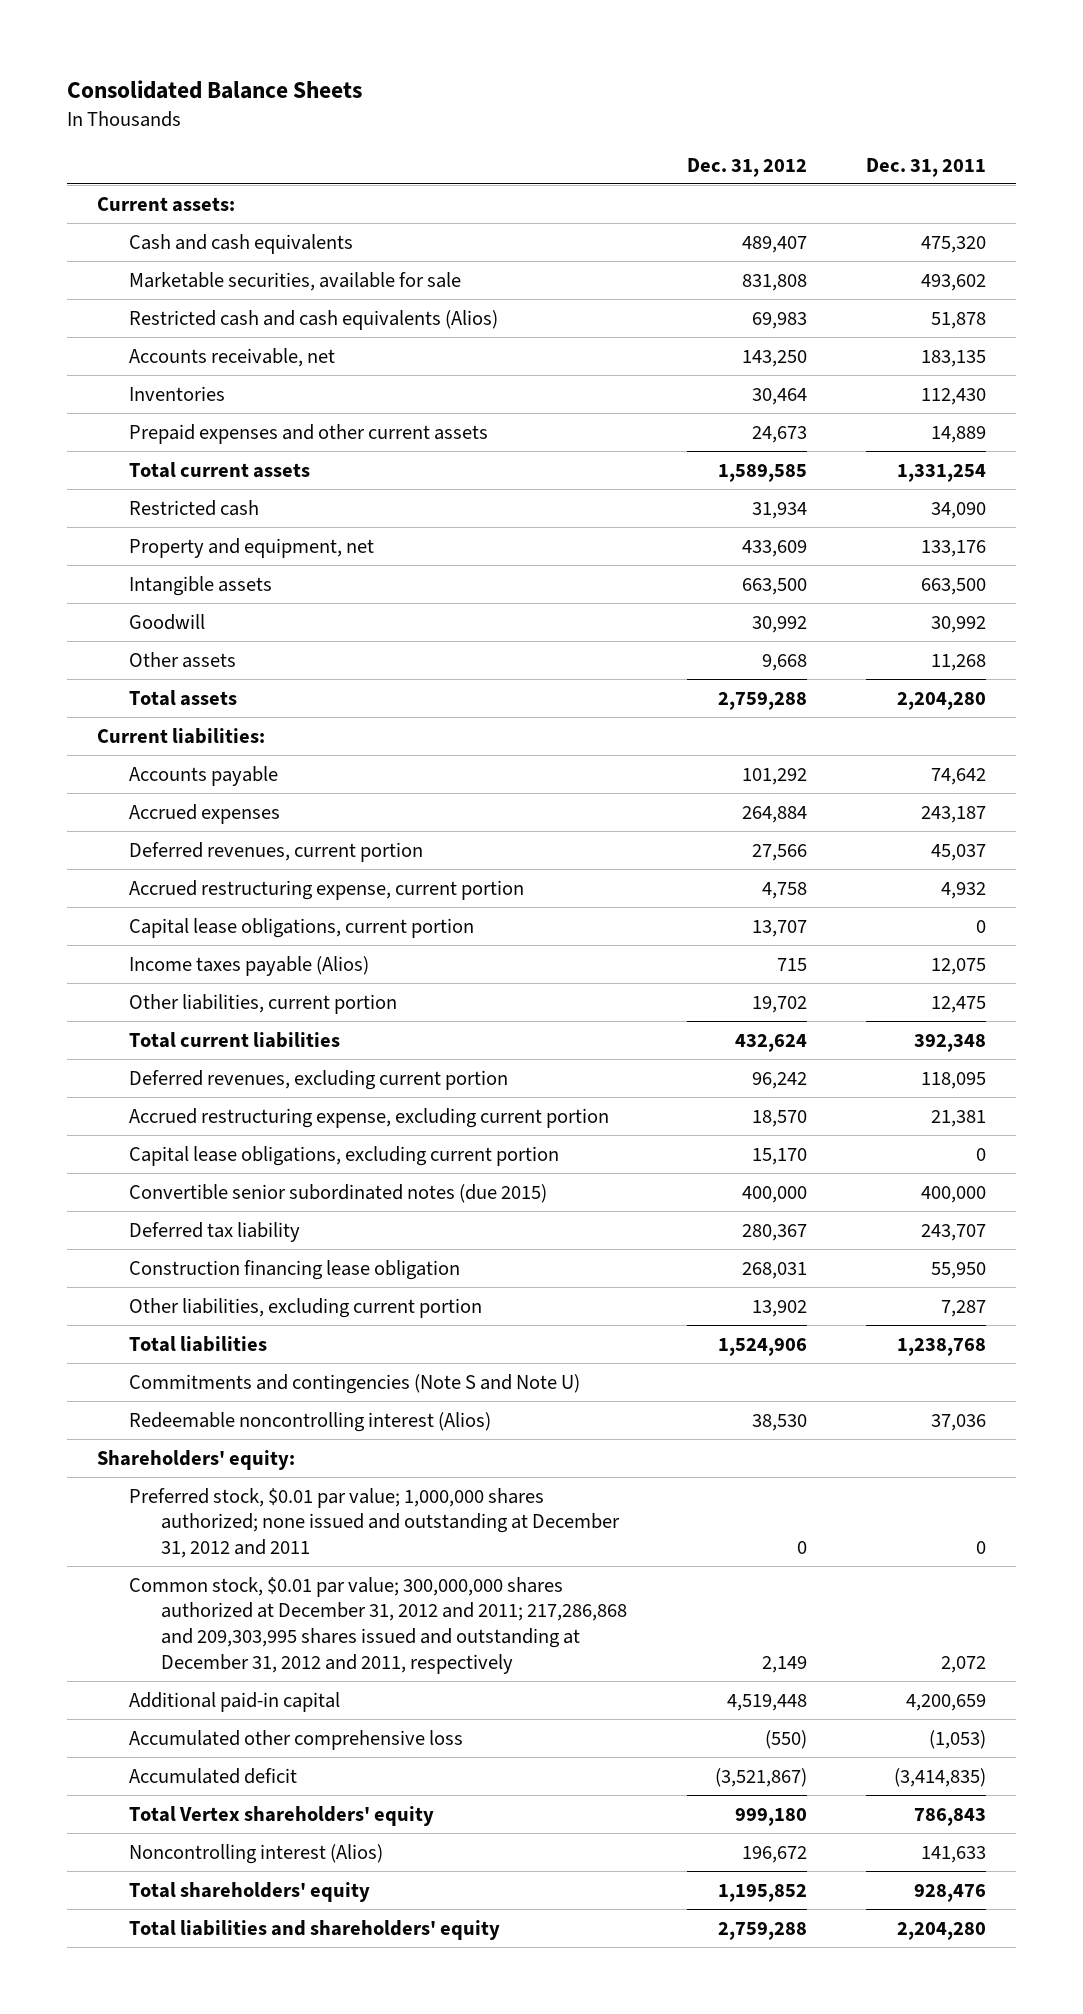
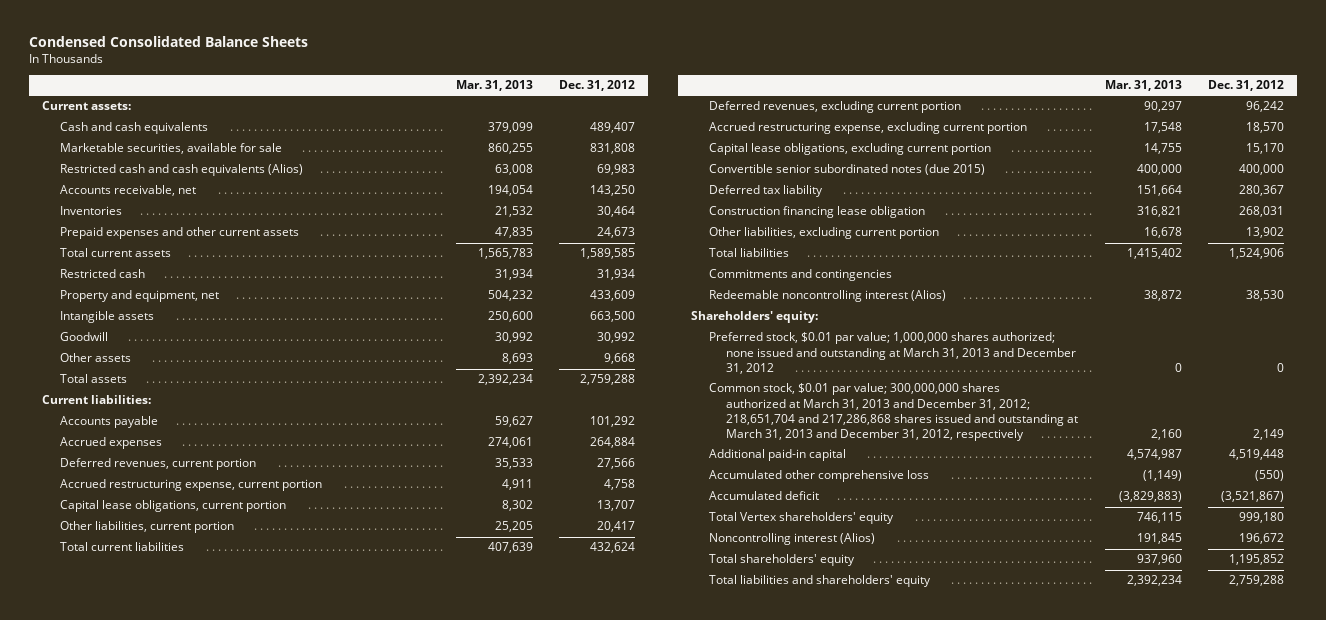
[66,80,362,100] Consolidated Balance Sheets -> [28,36,308,48] Condensed Consolidated Balance Sheets
[866,157,987,177] Dec. 31, 2011 -> none
none -> [455,80,533,92] Mar. 31, 2013
[128,955,369,976] Income taxes payable (Alios) -> none
[751,995,807,1013] 19,702 -> [597,521,636,533] 20,417
[128,1373,580,1394] Commitments and contingencies (Note S and Note U) -> [708,269,892,282] Commitments and contingencies
[128,1487,620,1559] Preferred stock, $0.01 par value; 1,000,000 shares authorized; none issued and outstanding at December 31, 2012 and 2011 -> [708,332,1077,374] Preferred stock, $0.01 par value; 1,000,000 shares authorized; none issued and outstanding at March 31, 2013 and December 31, 2012
[128,1576,627,1675] Common stock, $0.01 par value; 300,000,000 shares authorized at December 31, 2012 and 2011; 217,286,868 and 209,303,995 shares issued and outstanding at December 31, 2012 and 2011, respectively -> [708,383,1079,442] Common stock, $0.01 par value; 300,000,000 shares authorized at March 31, 2013 and December 31, 2012; 218,651,704 and 217,286,868 shares issued and outstanding at March 31, 2013 and December 31, 2012, respectively

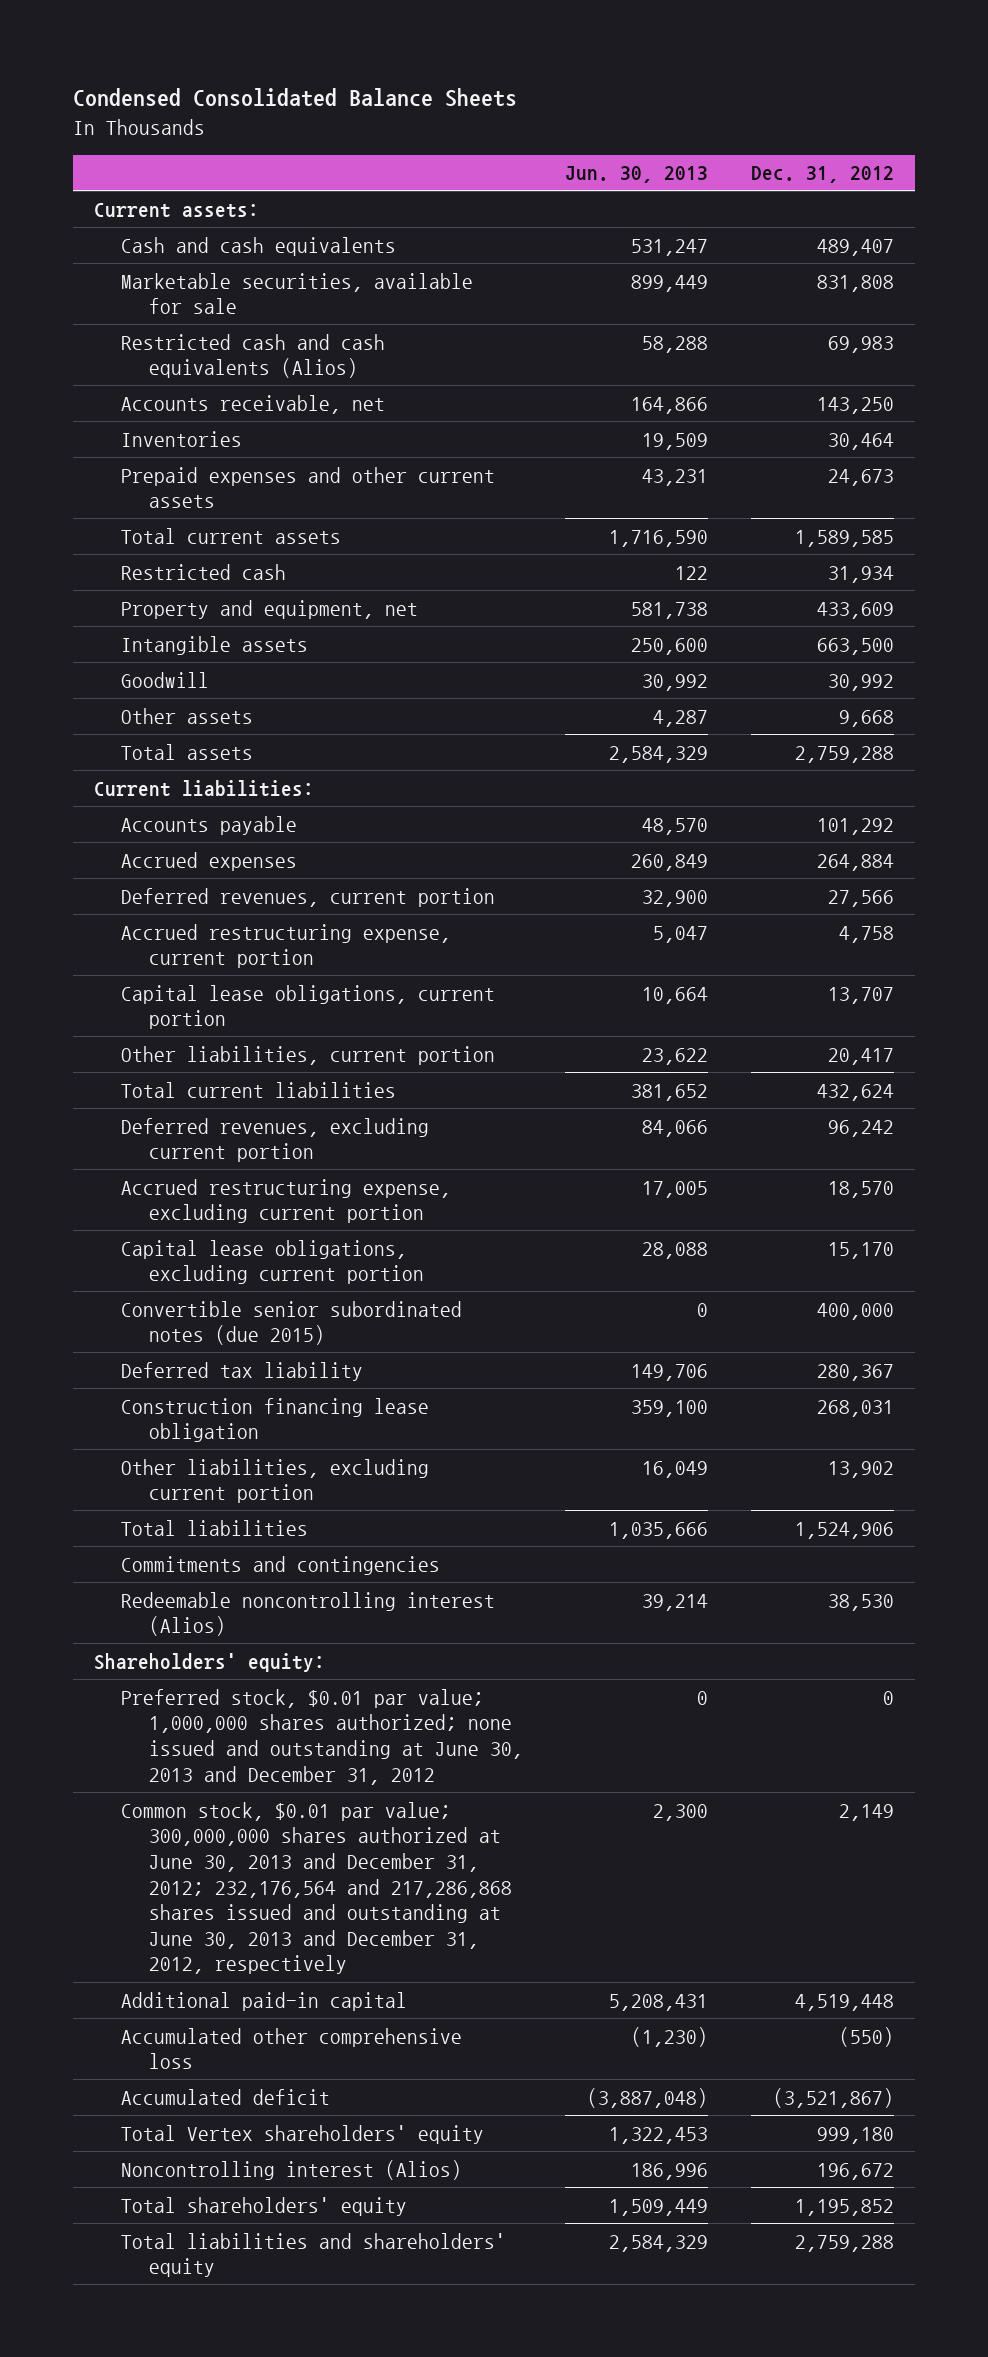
[455,80,533,92] Mar. 31, 2013 -> none
none -> [565,166,709,184] Jun. 30, 2013
[708,332,1077,374] Preferred stock, $0.01 par value; 1,000,000 shares authorized; none issued and outstanding at March 31, 2013 and December 31, 2012 -> [121,1688,523,1785] Preferred stock, $0.01 par value; 1,000,000 shares authorized; none issued and outstanding at June 30, 2013 and December 31, 2012
[708,383,1079,442] Common stock, $0.01 par value; 300,000,000 shares authorized at March 31, 2013 and December 31, 2012; 218,651,704 and 217,286,868 shares issued and outstanding at March 31, 2013 and December 31, 2012, respectively -> [121,1801,512,1975] Common stock, $0.01 par value; 300,000,000 shares authorized at June 30, 2013 and December 31, 2012; 232,176,564 and 217,286,868 shares issued and outstanding at June 30, 2013 and December 31, 2012, respectively

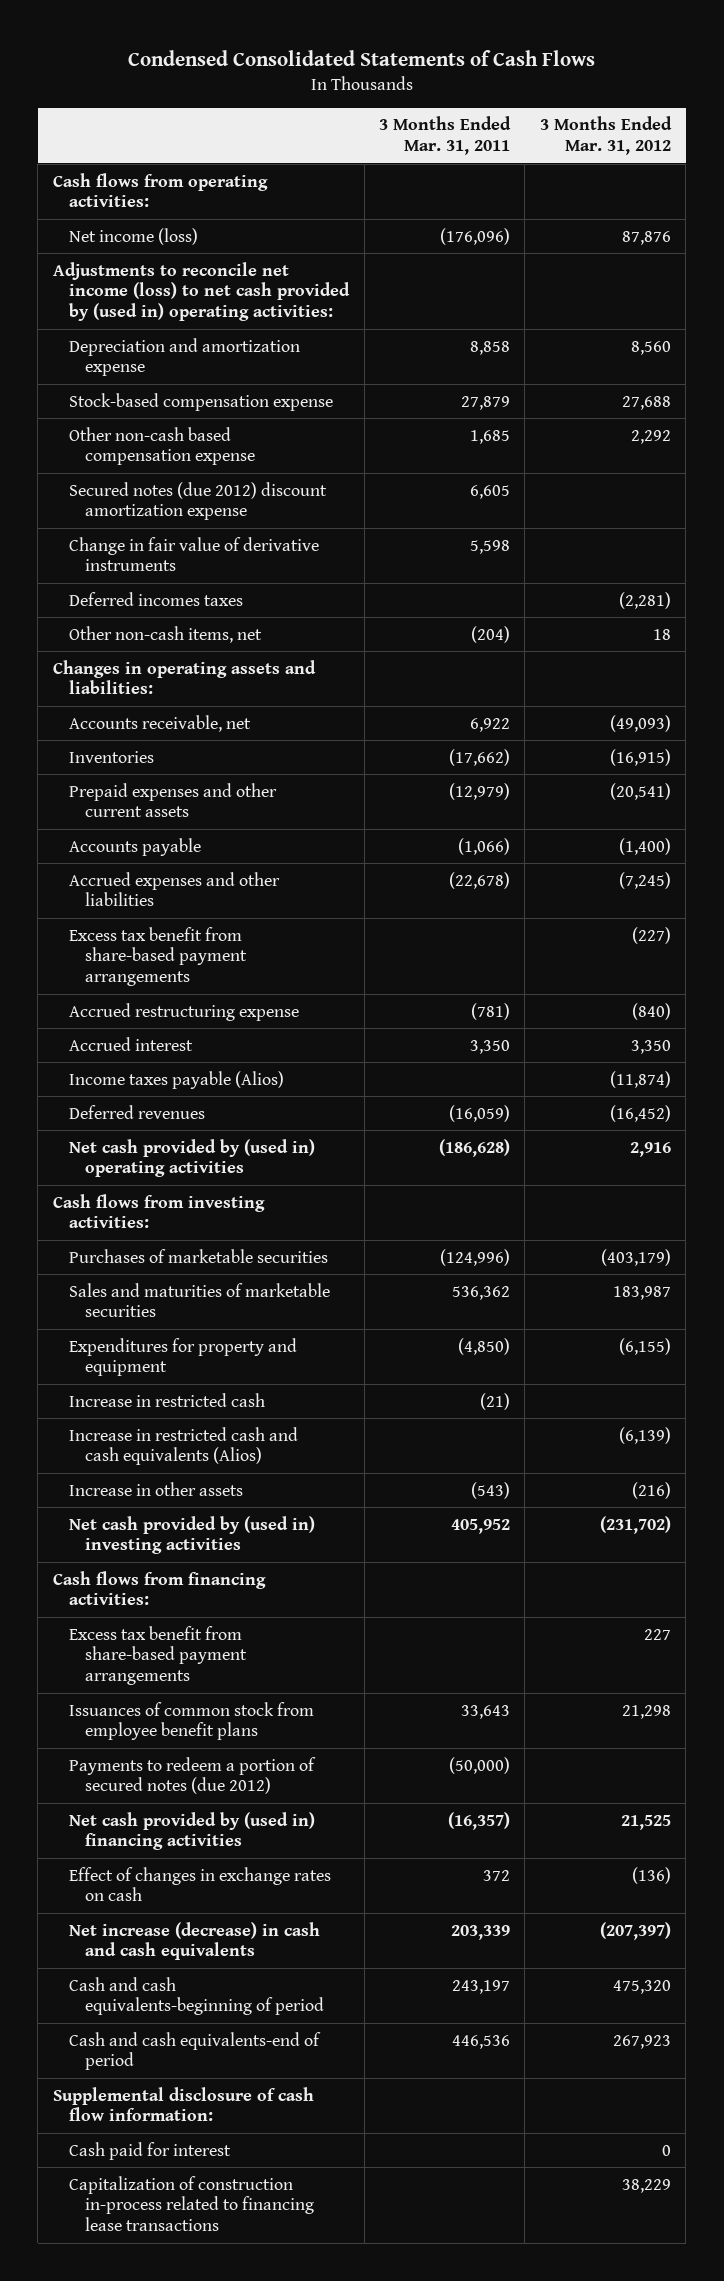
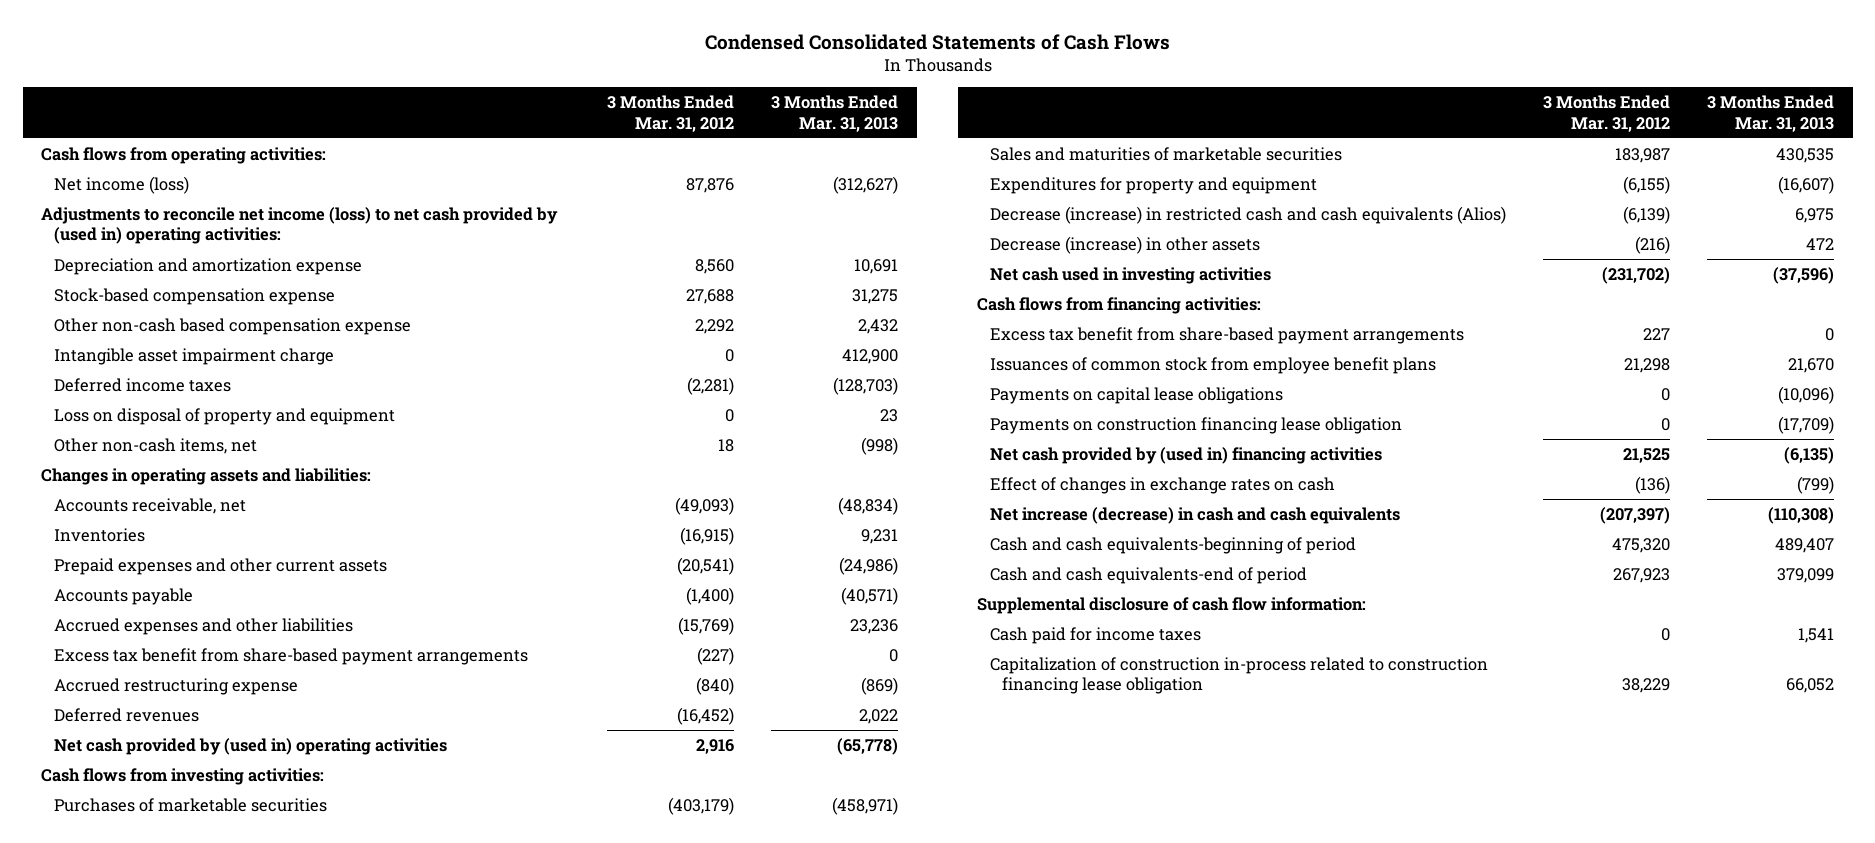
[378,116,511,156] 3 Months Ended Mar. 31, 2011 -> none
none -> [771,95,899,132] 3 Months Ended Mar. 31, 2013
[69,481,328,521] Secured notes (due 2012) discount amortization expense -> none
[69,536,320,572] Change in fair value of derivative instruments -> none
none -> [54,347,335,365] Intangible asset impairment charge
[69,591,244,606] Deferred incomes taxes -> [54,377,232,392] Deferred income taxes
none -> [54,407,396,425] Loss on disposal of property and equipment
[618,871,671,889] (7,245) -> [678,616,735,635] (15,769)
[69,1036,194,1051] Accrued interest -> none
[69,1070,285,1089] Income taxes payable (Alios) -> none
[69,1392,266,1407] Increase in restricted cash -> none
[69,1426,299,1466] Increase in restricted cash and cash equivalents (Alios) -> [989,205,1506,224] Decrease (increase) in restricted cash and cash equivalents (Alios)
[69,1481,244,1496] Increase in other assets -> [989,235,1260,254] Decrease (increase) in other assets
[69,1515,316,1555] Net cash provided by (used in) investing activities -> [989,266,1271,284] Net cash used in investing activities
[69,1756,317,1795] Payments to redeem a portion of secured notes (due 2012) -> none
none -> [989,386,1283,404] Payments on capital lease obligations
none -> [989,416,1402,434] Payments on construction financing lease obligation
[69,2141,232,2160] Cash paid for interest -> [989,626,1201,644] Cash paid for income taxes
[69,2175,315,2232] Capitalization of construction in-process related to financing lease transactions -> [989,656,1488,695] Capitalization of construction in-process related to construction financing lease obligation

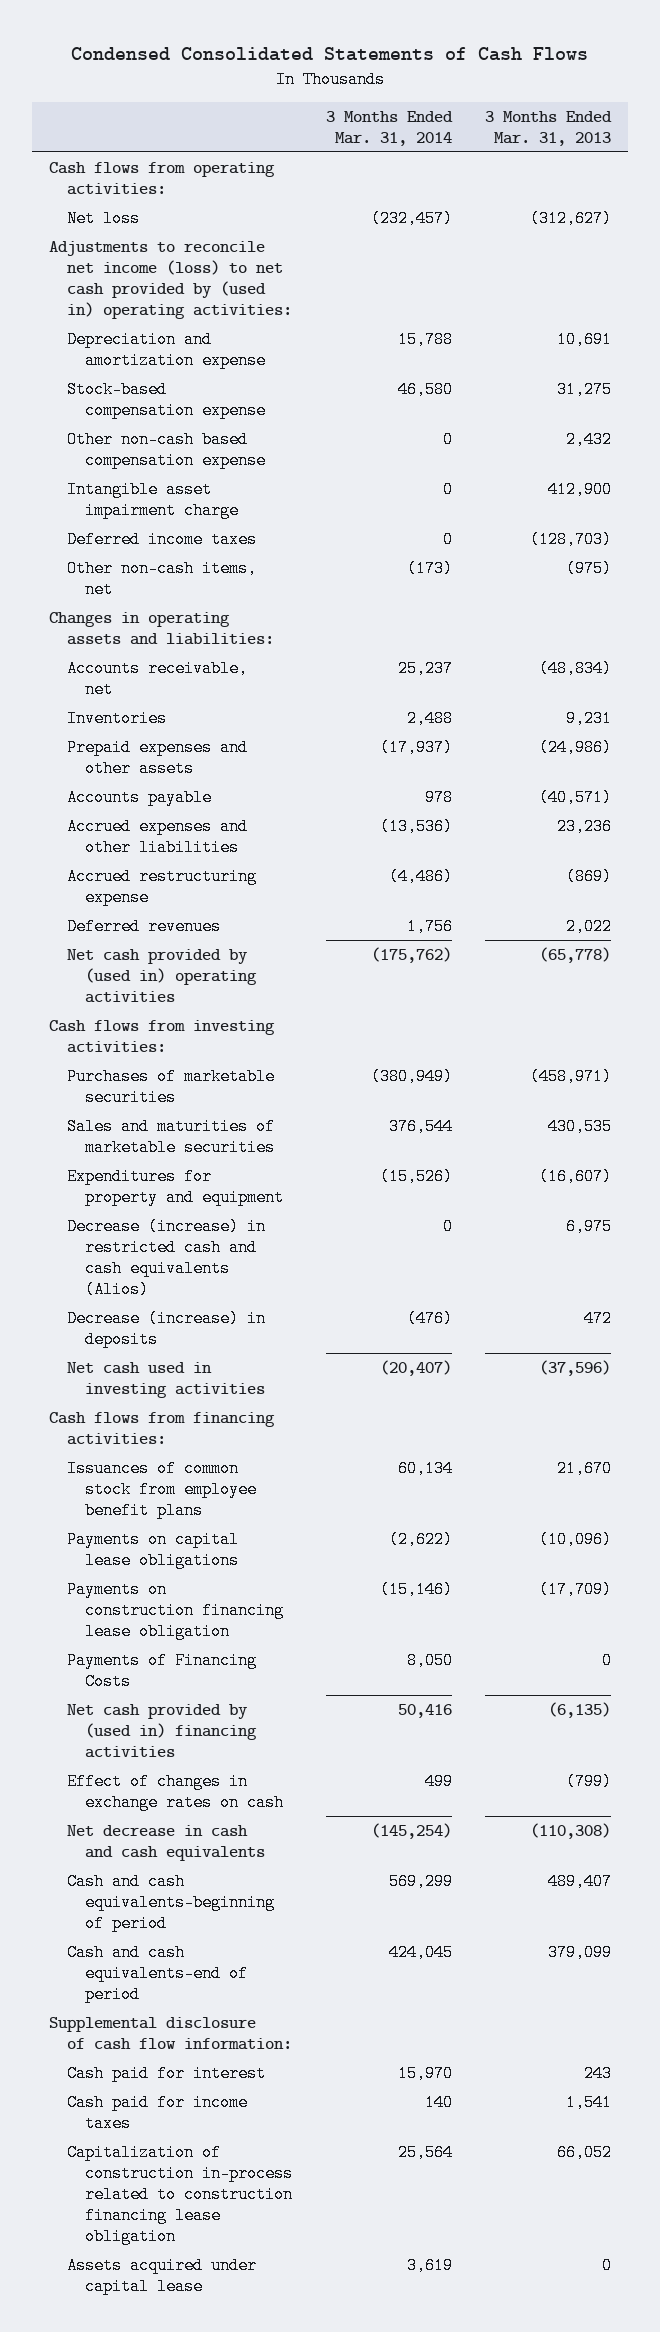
[607,95,735,132] 3 Months Ended Mar. 31, 2012 -> none
none -> [325,110,453,147] 3 Months Ended Mar. 31, 2014
[54,175,190,194] Net income (loss) -> [66,209,140,227] Net loss
[54,407,396,425] Loss on disposal of property and equipment -> none
[861,436,899,455] (998) -> [566,559,613,577] (975)
[54,557,388,575] Prepaid expenses and other current assets -> [66,738,248,777] Prepaid expenses and other assets
[54,647,529,665] Excess tax benefit from share-based payment arrangements -> none
[989,235,1260,254] Decrease (increase) in other assets -> [66,1309,266,1348] Decrease (increase) in deposits
[989,326,1464,344] Excess tax benefit from share-based payment arrangements -> none
none -> [66,1651,257,1690] Payments of Financing Costs
[989,506,1400,524] Net increase (decrease) in cash and cash equivalents -> [66,1824,265,1861] Net decrease in cash and cash equivalents
none -> [66,2064,266,2082] Cash paid for interest
none -> [66,2256,257,2295] Assets acquired under capital lease

